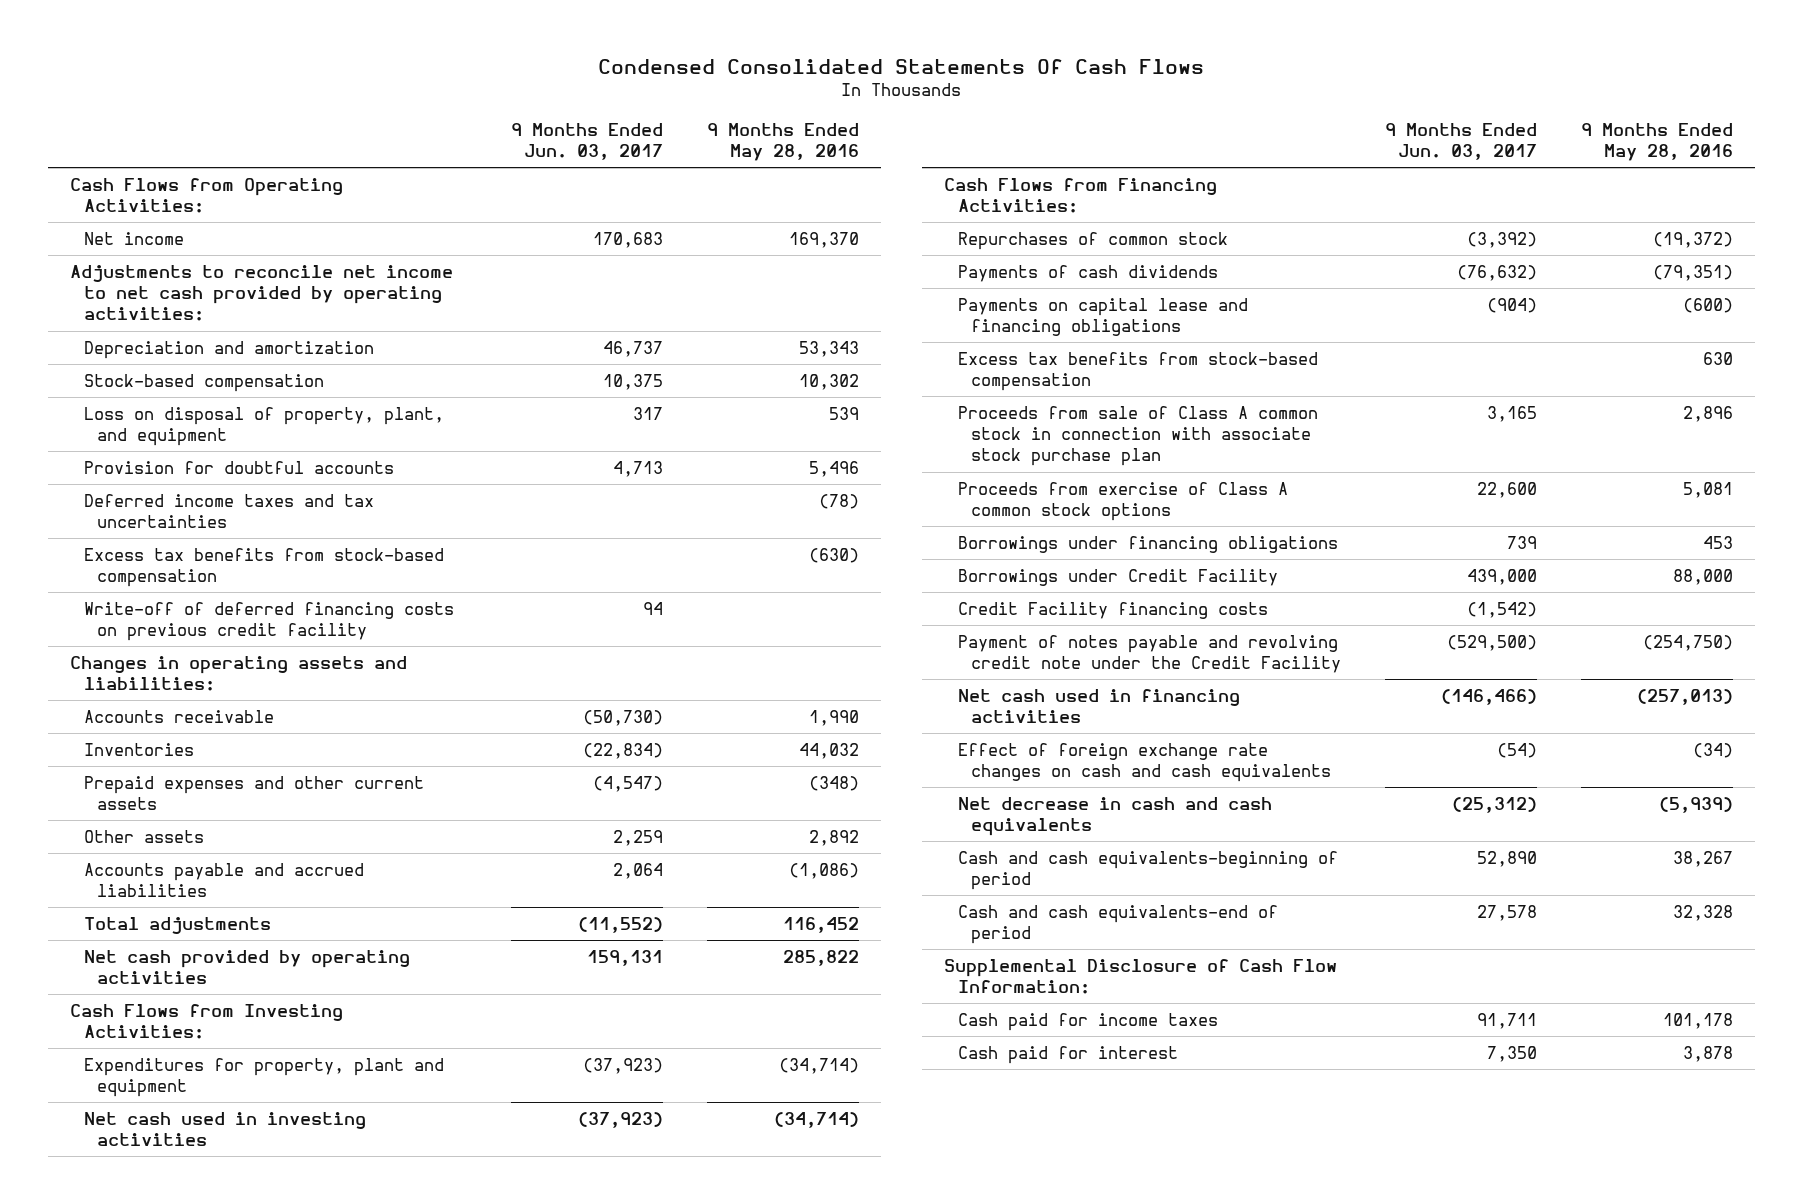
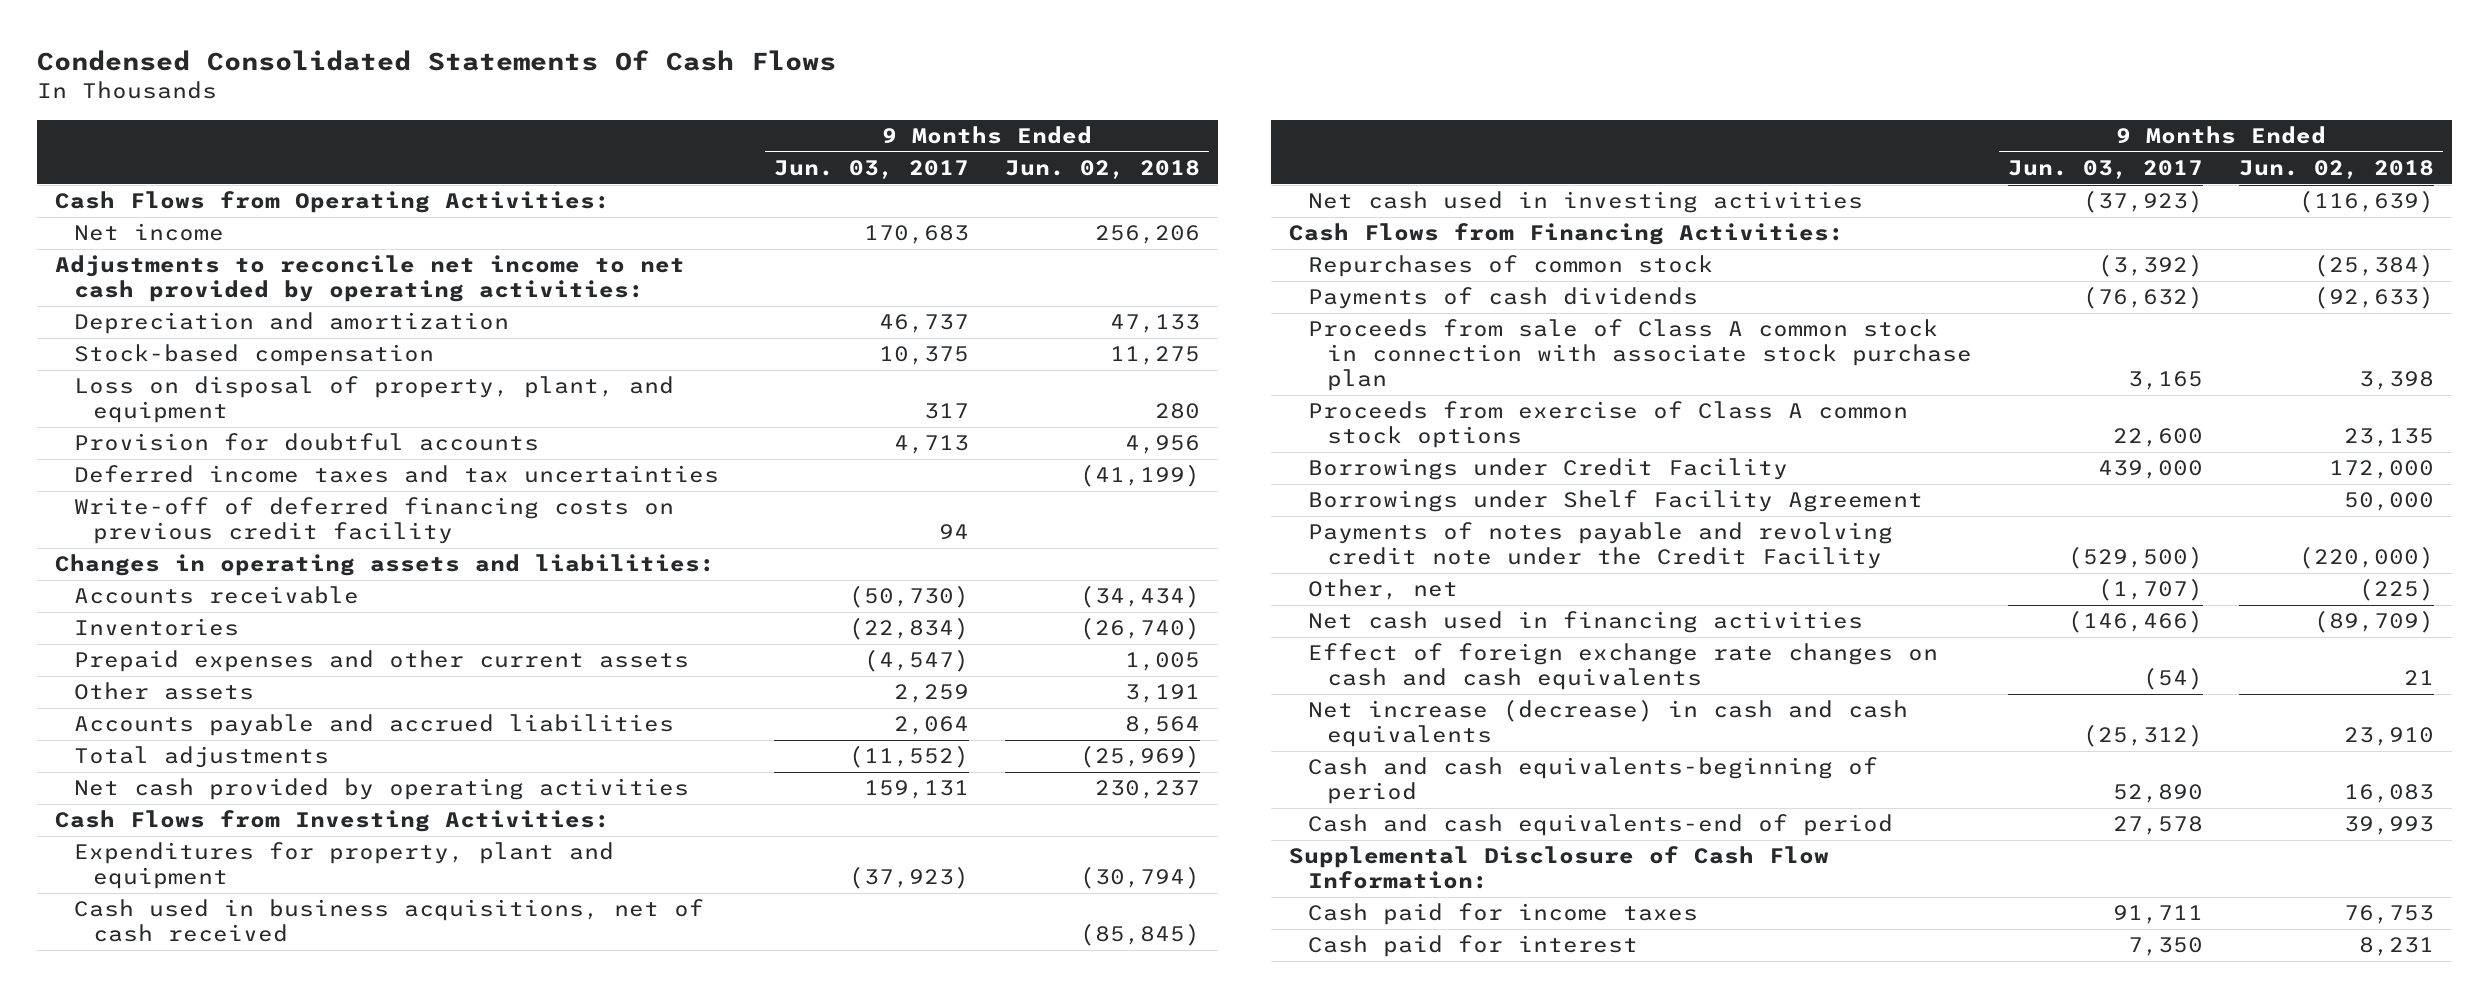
[706,122,859,162] 9 Months Ended May 28, 2016 -> none
none -> [1004,159,1200,179] Jun. 02, 2018
[83,547,444,588] Excess tax benefits from stock-based compensation -> none
none -> [73,899,704,943] Cash used in business acquisitions, net of cash received
[957,297,1248,337] Payments on capital lease and financing obligations -> none
[957,351,1318,392] Excess tax benefits from stock-based compensation -> none
[957,535,1338,553] Borrowings under financing obligations -> none
[957,601,1268,619] Credit Facility financing costs -> none
none -> [1308,490,1924,513] Borrowings under Shelf Facility Agreement
[957,634,1342,674] Payment of notes payable and revolving credit note under the Credit Facility -> [1308,522,1894,570] Payments of notes payable and revolving credit note under the Credit Facility
none -> [1308,579,1459,601] Other, net
[957,796,1272,837] Net decrease in cash and cash equivalents -> [1308,699,1909,748] Net increase (decrease) in cash and cash equivalents

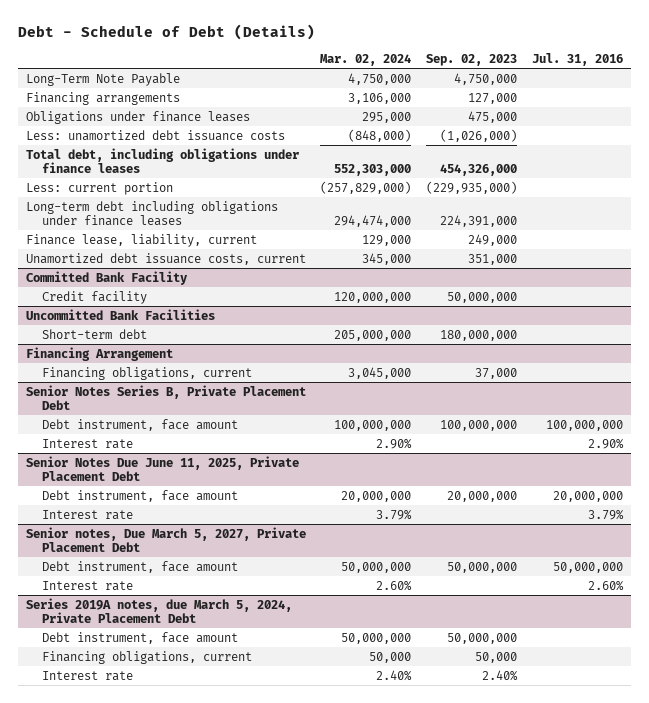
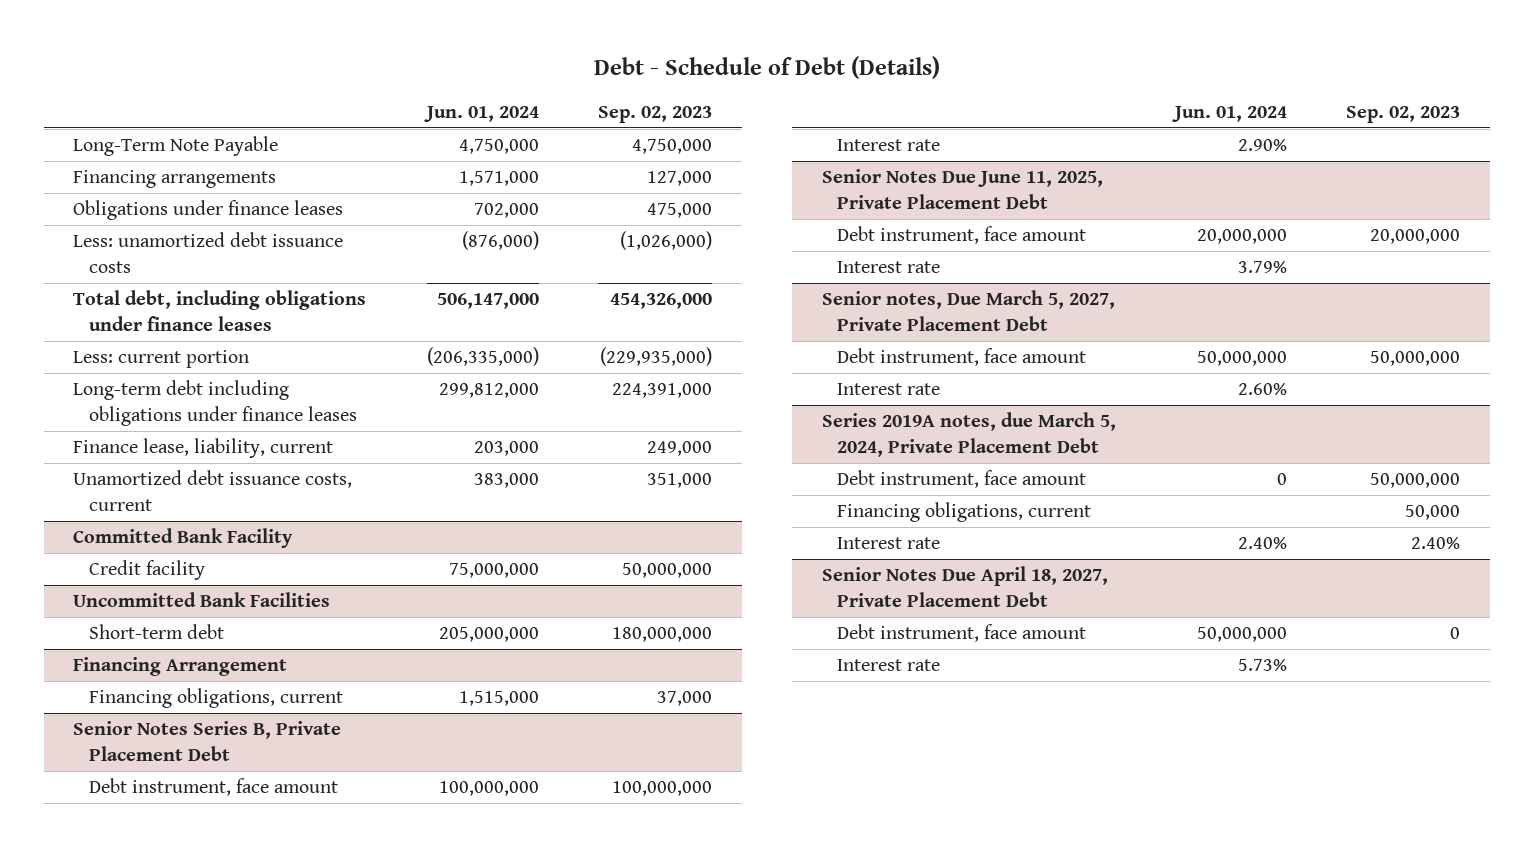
[320,54,412,67] Mar. 02, 2024 -> none
[532,53,624,67] Jul. 31, 2016 -> none
none -> [423,105,539,122] Jun. 01, 2024
none -> [821,566,1108,608] Senior Notes Due April 18, 2027, Private Placement Debt
none -> [837,624,1087,643] Debt instrument, face amount
none -> [837,659,941,672] Interest rate

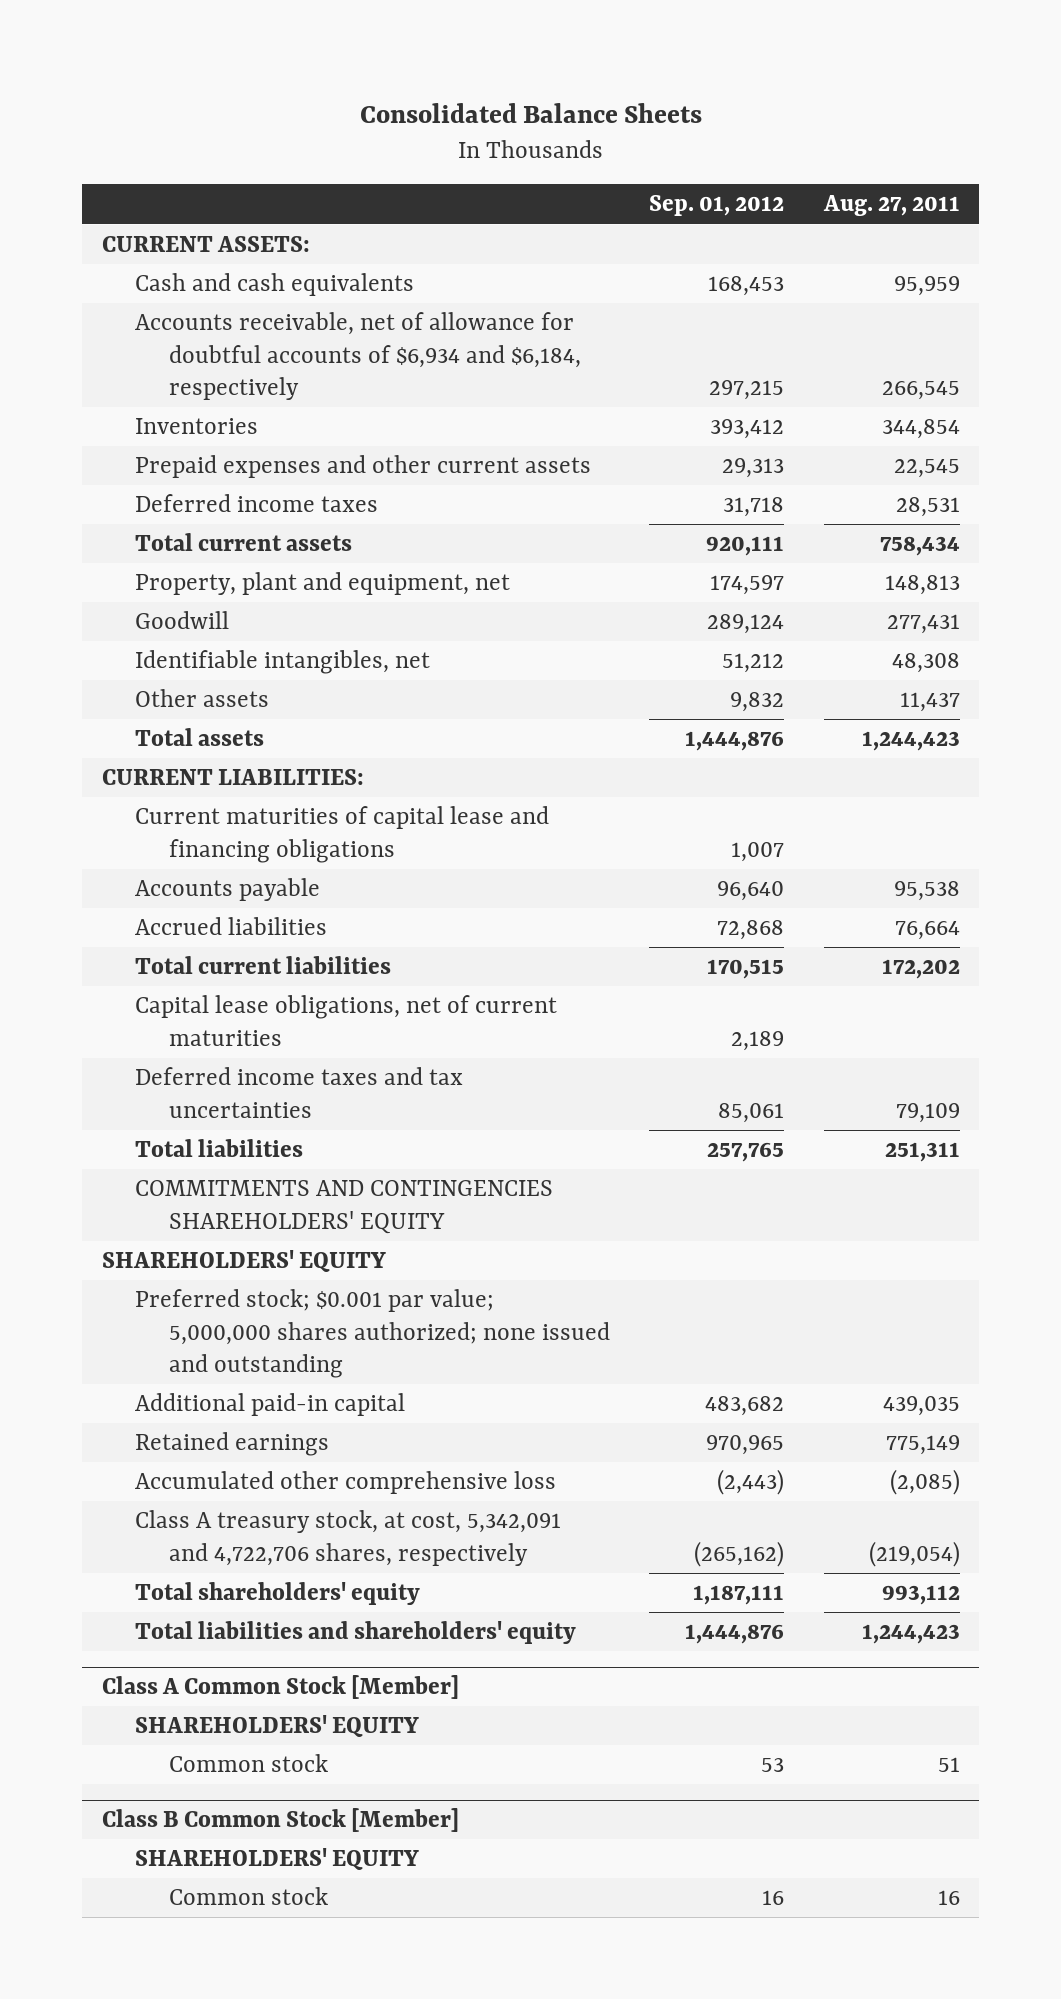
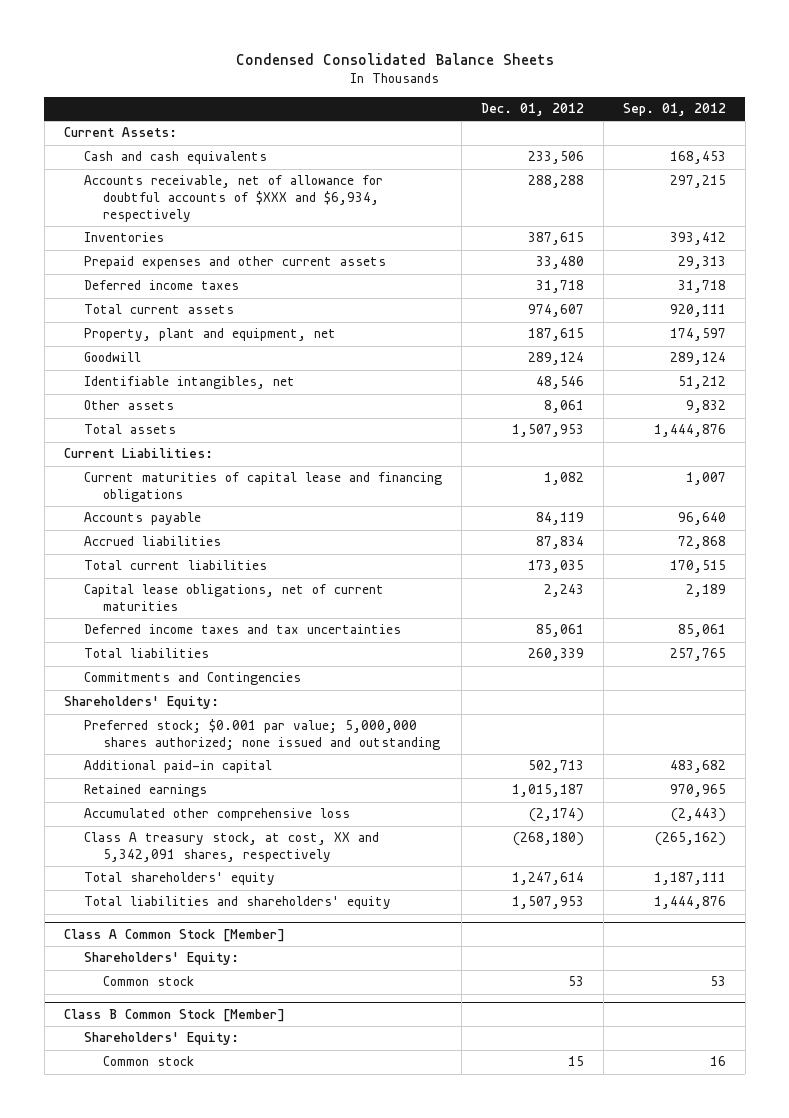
[359,102,702,123] Consolidated Balance Sheets -> [235,53,554,66] Condensed Consolidated Balance Sheets
[822,195,960,217] Aug. 27, 2011 -> none
none -> [480,103,584,117] Dec. 01, 2012
[101,236,310,253] CURRENT ASSETS: -> [63,127,177,138] Current Assets:
[135,312,582,401] Accounts receivable, net of allowance for doubtful accounts of $6,934 and $6,184, respectively -> [83,175,383,223] Accounts receivable, net of allowance for doubtful accounts of $XXX and $6,934, respectively
[101,769,364,786] CURRENT LIABILITIES: -> [63,448,213,459] Current Liabilities:
[135,1180,554,1234] COMMITMENTS AND CONTINGENCIES SHAREHOLDERS' EQUITY -> [83,672,301,686] Commitments and Contingencies
[101,1250,386,1273] SHAREHOLDERS' EQUITY -> [63,696,219,710] Shareholders' Equity:
[135,1510,562,1566] Class A treasury stock, at cost, 5,342,091 and 4,722,706 shares, respectively -> [83,832,379,863] Class A treasury stock, at cost, XX and 5,342,091 shares, respectively
[135,1715,420,1738] SHAREHOLDERS' EQUITY -> [83,952,239,966] Shareholders' Equity:
[135,1848,420,1871] SHAREHOLDERS' EQUITY -> [83,1032,239,1046] Shareholders' Equity:

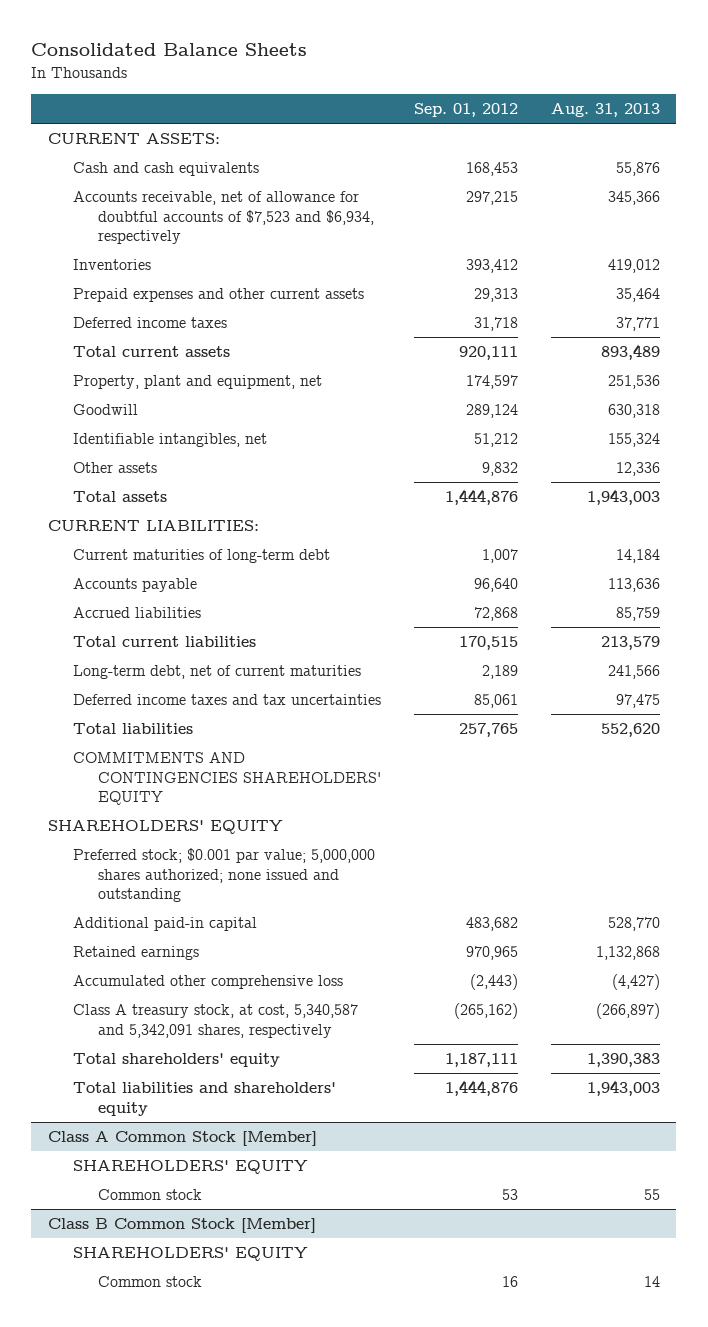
[235,53,554,66] Condensed Consolidated Balance Sheets -> [31,43,308,57] Consolidated Balance Sheets
[480,103,584,117] Dec. 01, 2012 -> none
none -> [550,103,660,118] Aug. 31, 2013
[63,127,177,138] Current Assets: -> [47,133,220,145] CURRENT ASSETS:
[83,175,383,223] Accounts receivable, net of allowance for doubtful accounts of $XXX and $6,934, respectively -> [73,191,375,244] Accounts receivable, net of allowance for doubtful accounts of $7,523 and $6,934, respectively
[63,448,213,459] Current Liabilities: -> [47,520,259,532] CURRENT LIABILITIES:
[83,472,442,503] Current maturities of capital lease and financing obligations -> [73,549,331,564] Current maturities of long-term debt
[83,584,384,612] Capital lease obligations, net of current maturities -> [73,665,362,680] Long-term debt, net of current maturities
[83,672,301,686] Commitments and Contingencies -> [73,752,382,805] COMMITMENTS AND CONTINGENCIES SHAREHOLDERS' EQUITY
[63,696,219,710] Shareholders' Equity: -> [47,820,283,835] SHAREHOLDERS' EQUITY
[83,832,379,863] Class A treasury stock, at cost, XX and 5,342,091 shares, respectively -> [73,1004,359,1038] Class A treasury stock, at cost, 5,340,587 and 5,342,091 shares, respectively
[83,952,239,966] Shareholders' Equity: -> [73,1160,309,1175] SHAREHOLDERS' EQUITY
[83,1032,239,1046] Shareholders' Equity: -> [73,1247,309,1262] SHAREHOLDERS' EQUITY

